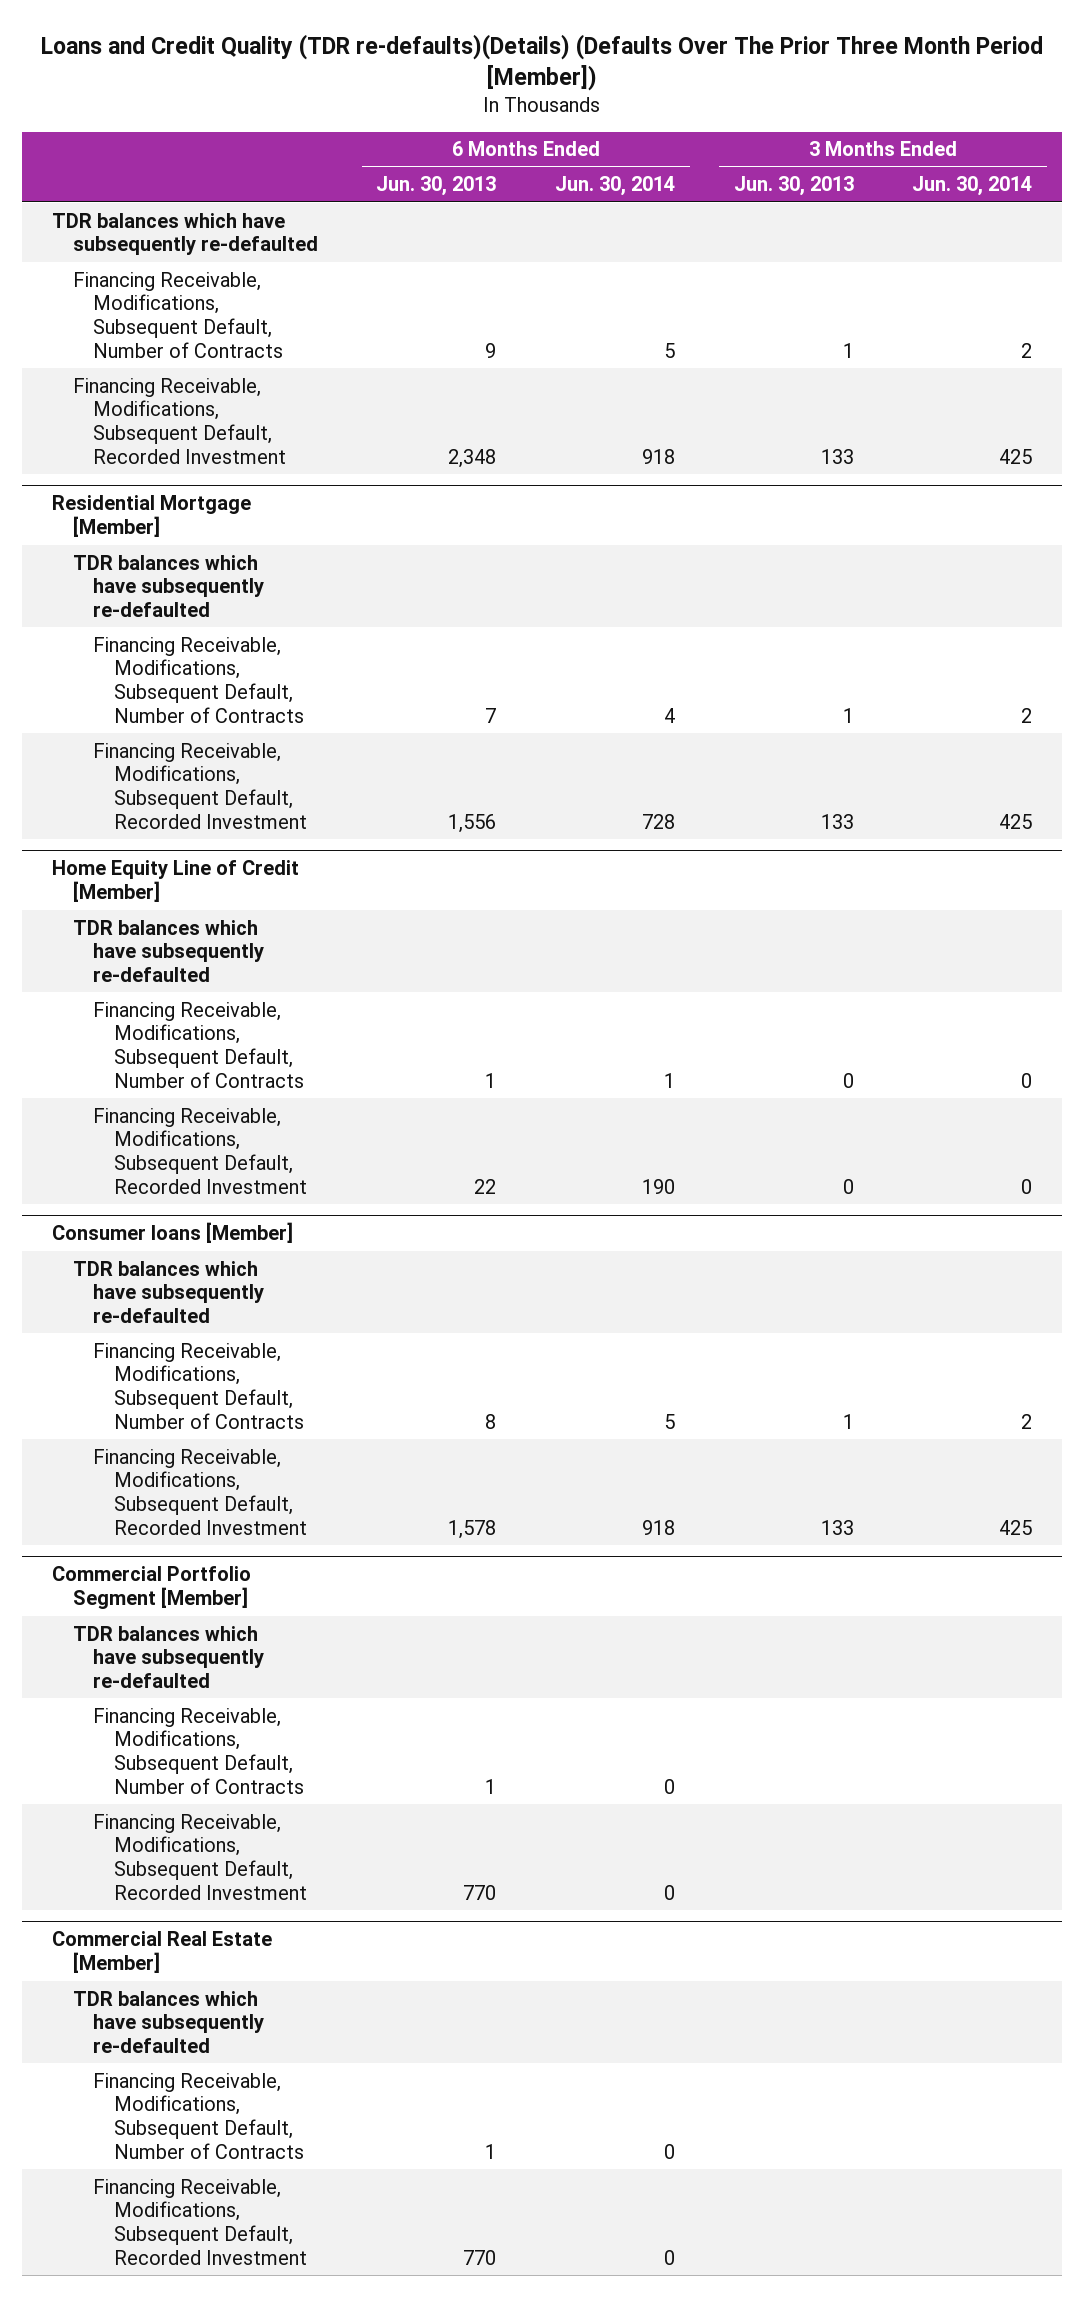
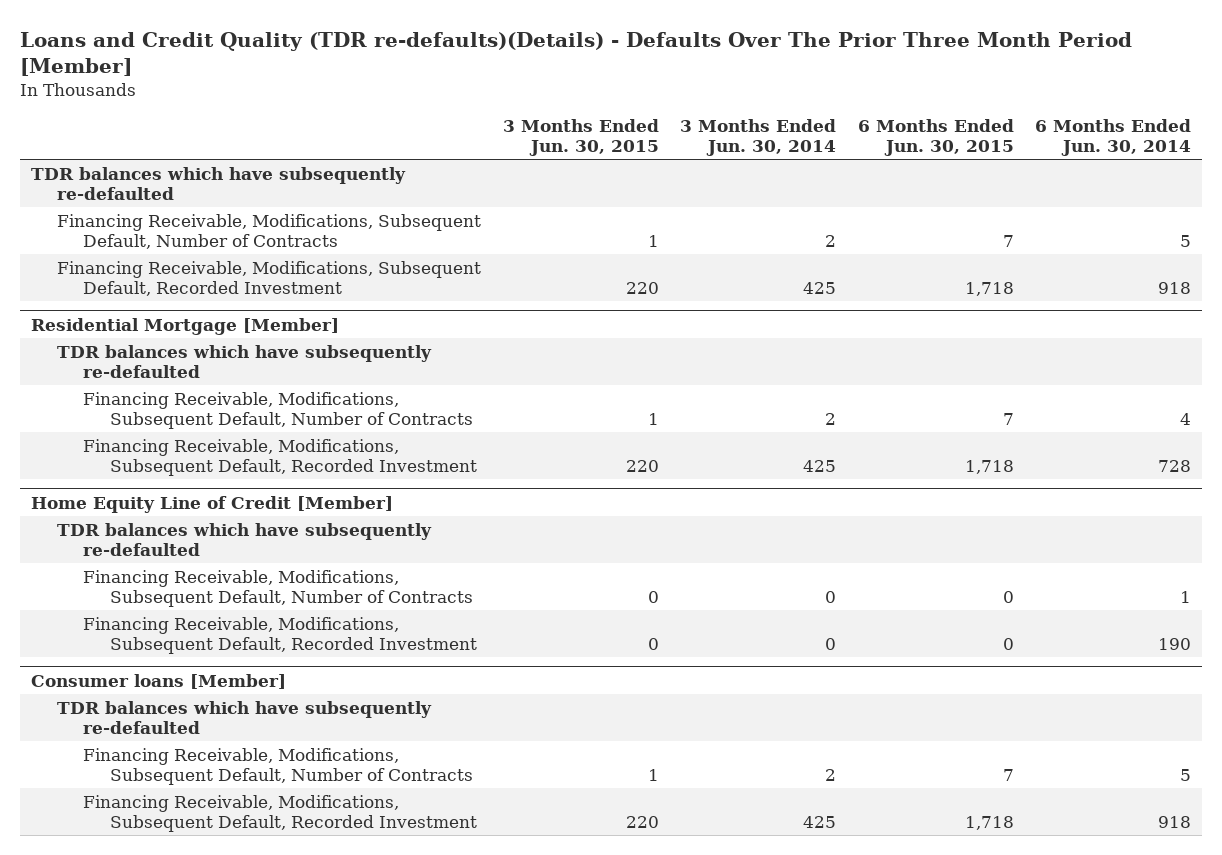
[41,33,1044,91] Loans and Credit Quality (TDR re-defaults)(Details) (Defaults Over The Prior Three Month Period [Member]) -> [20,31,1133,76] Loans and Credit Quality (TDR re-defaults)(Details) - Defaults Over The Prior Three Month Period [Member]
[376,176,497,197] Jun. 30, 2013 -> none
[733,176,854,197] Jun. 30, 2013 -> none
none -> [502,119,659,157] 3 Months Ended Jun. 30, 2015
none -> [857,119,1014,157] 6 Months Ended Jun. 30, 2015
[51,1566,251,1610] Commercial Portfolio Segment [Member] -> none
[72,1625,265,1689] TDR balances which have subsequently re-defaulted -> none
[93,1707,305,1794] Financing Receivable, Modifications, Subsequent Default, Number of Contracts -> none
[93,1813,308,1900] Financing Receivable, Modifications, Subsequent Default, Recorded Investment -> none
[51,1931,272,1974] Commercial Real Estate [Member] -> none
[72,1990,265,2054] TDR balances which have subsequently re-defaulted -> none
[93,2072,305,2159] Financing Receivable, Modifications, Subsequent Default, Number of Contracts -> none
[93,2178,308,2265] Financing Receivable, Modifications, Subsequent Default, Recorded Investment -> none

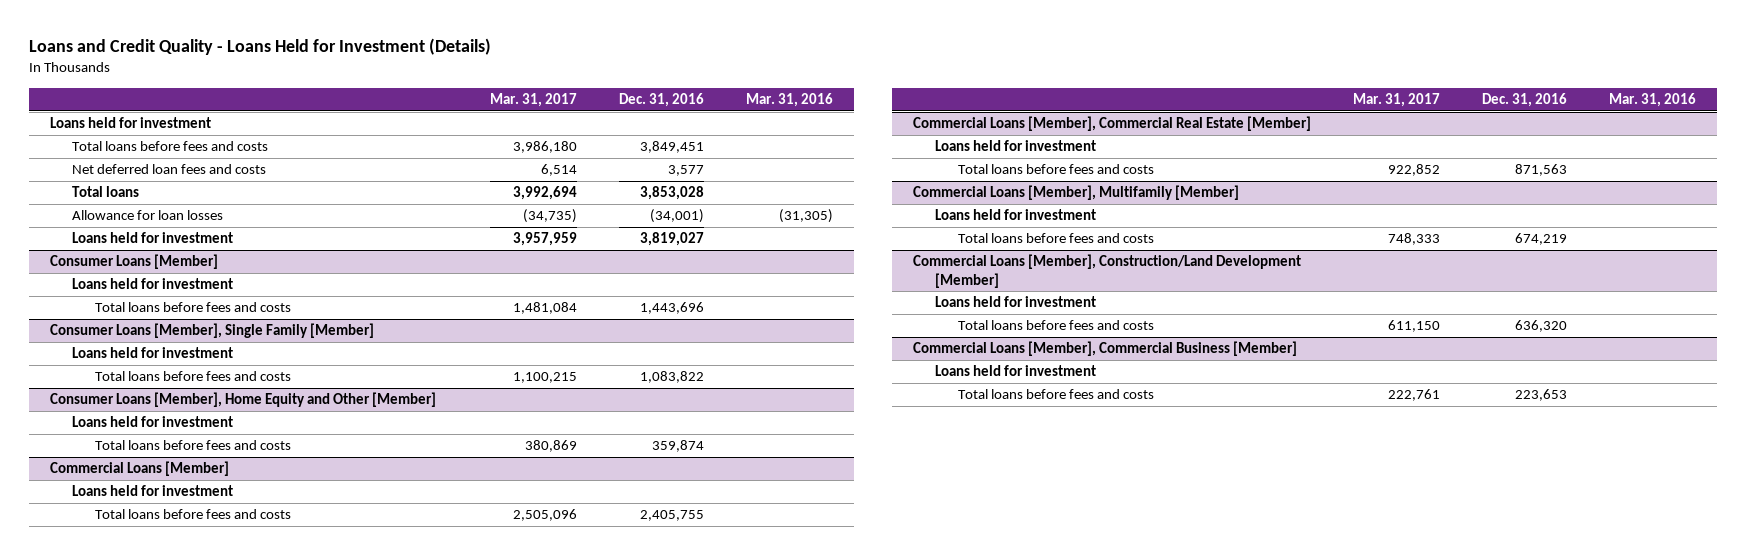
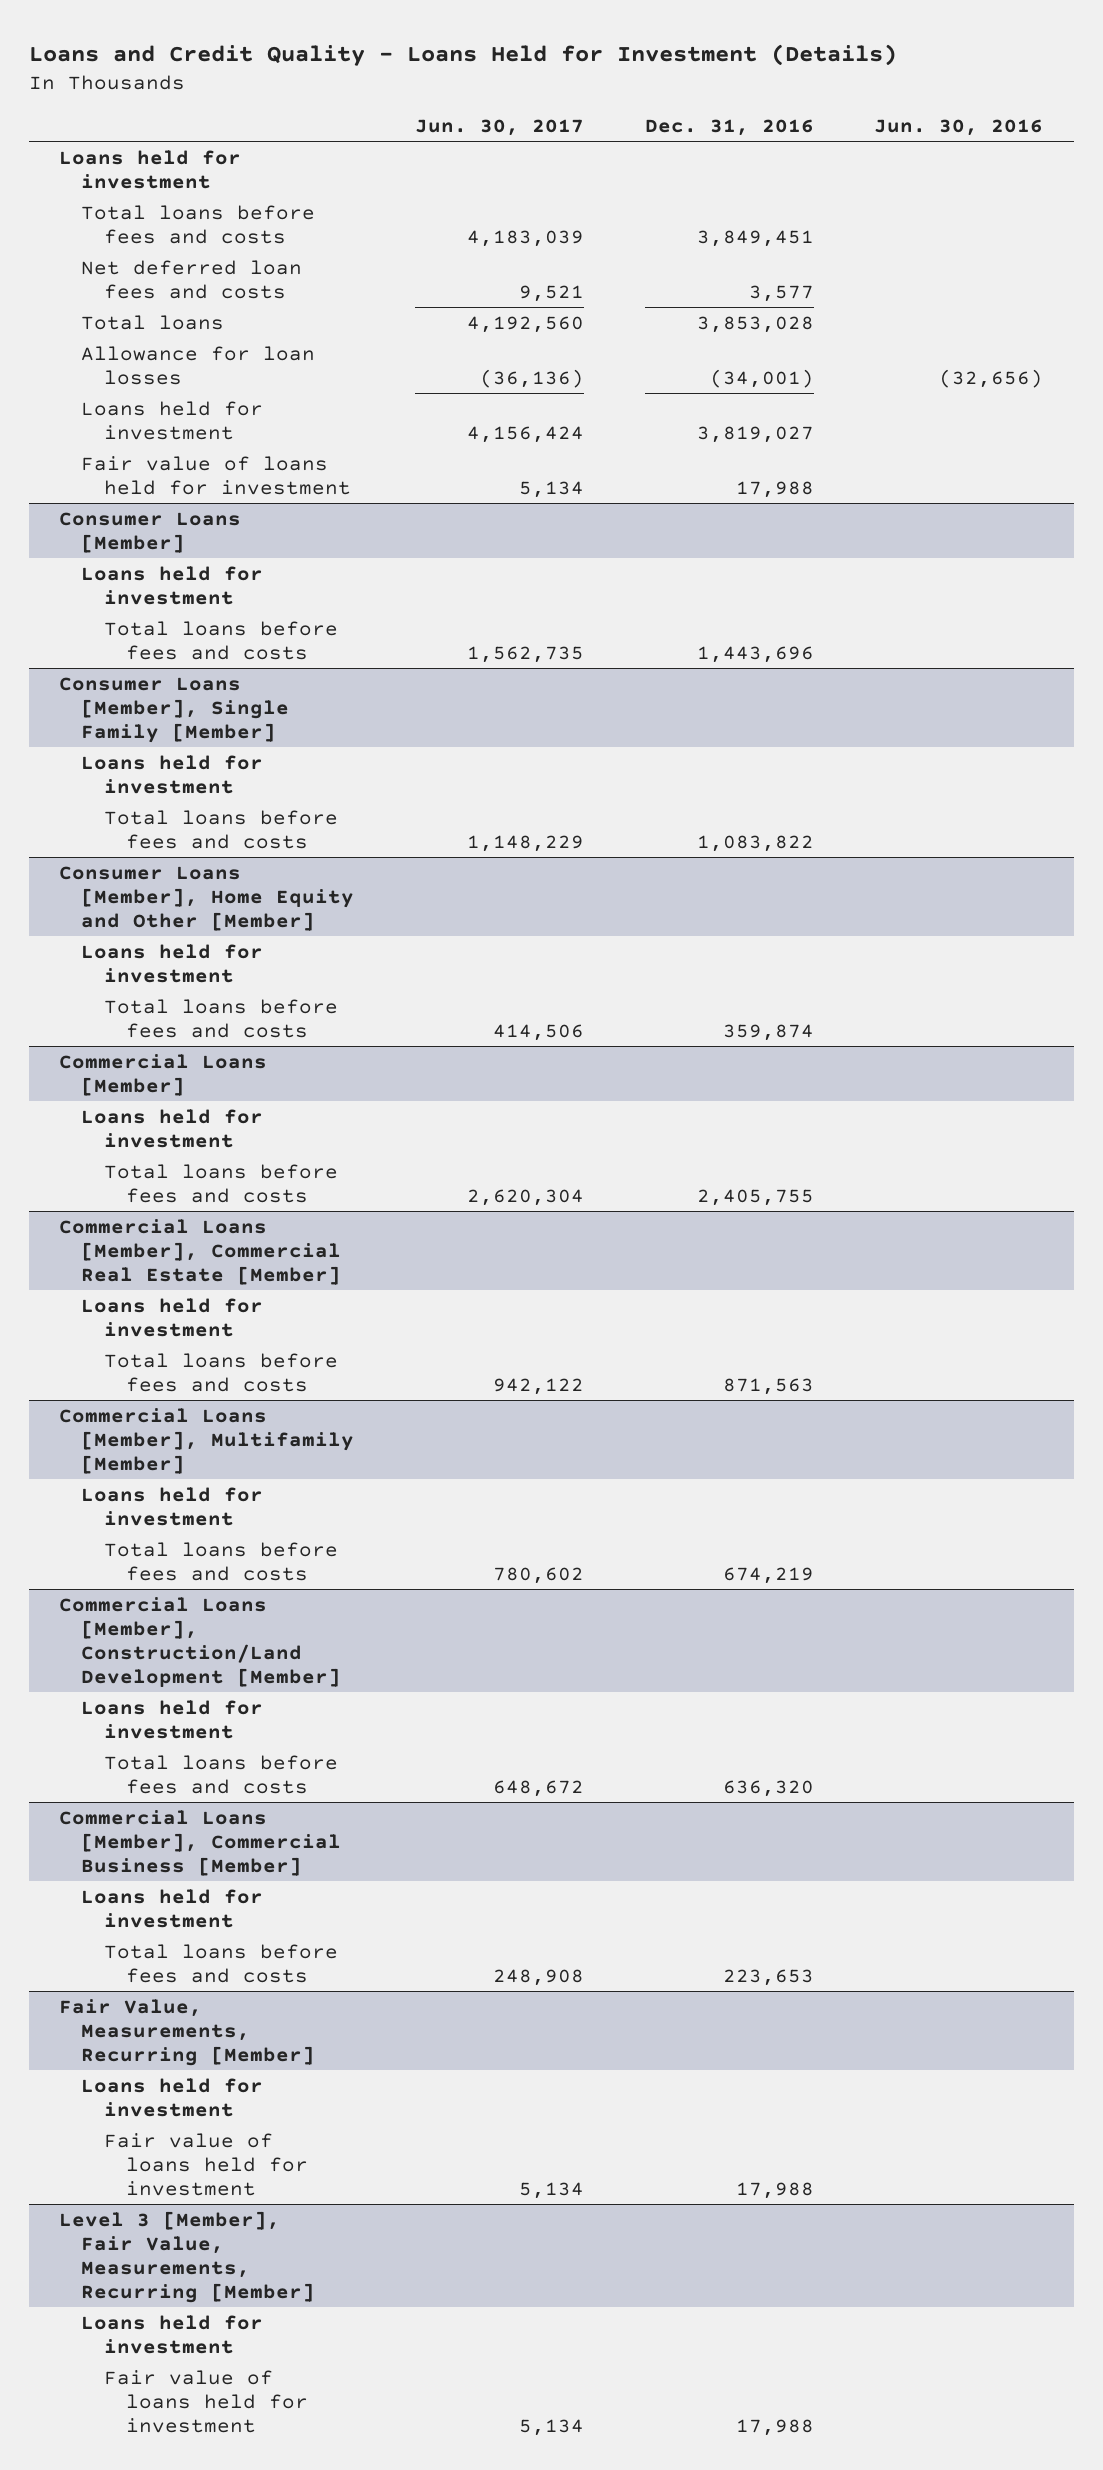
[490,92,578,107] Mar. 31, 2017 -> none
[746,92,834,107] Mar. 31, 2016 -> none
none -> [415,118,585,136] Jun. 30, 2017
none -> [874,118,1044,136] Jun. 30, 2016
none -> [81,455,351,495] Fair value of loans held for investment
none -> [59,1998,316,2066] Fair Value, Measurements, Recurring [Member]
none -> [81,2077,264,2117] Loans held for investment
none -> [103,2132,308,2196] Fair value of loans held for investment
none -> [59,2210,316,2304] Level 3 [Member], Fair Value, Measurements, Recurring [Member]
none -> [81,2314,264,2354] Loans held for investment
none -> [103,2369,308,2433] Fair value of loans held for investment

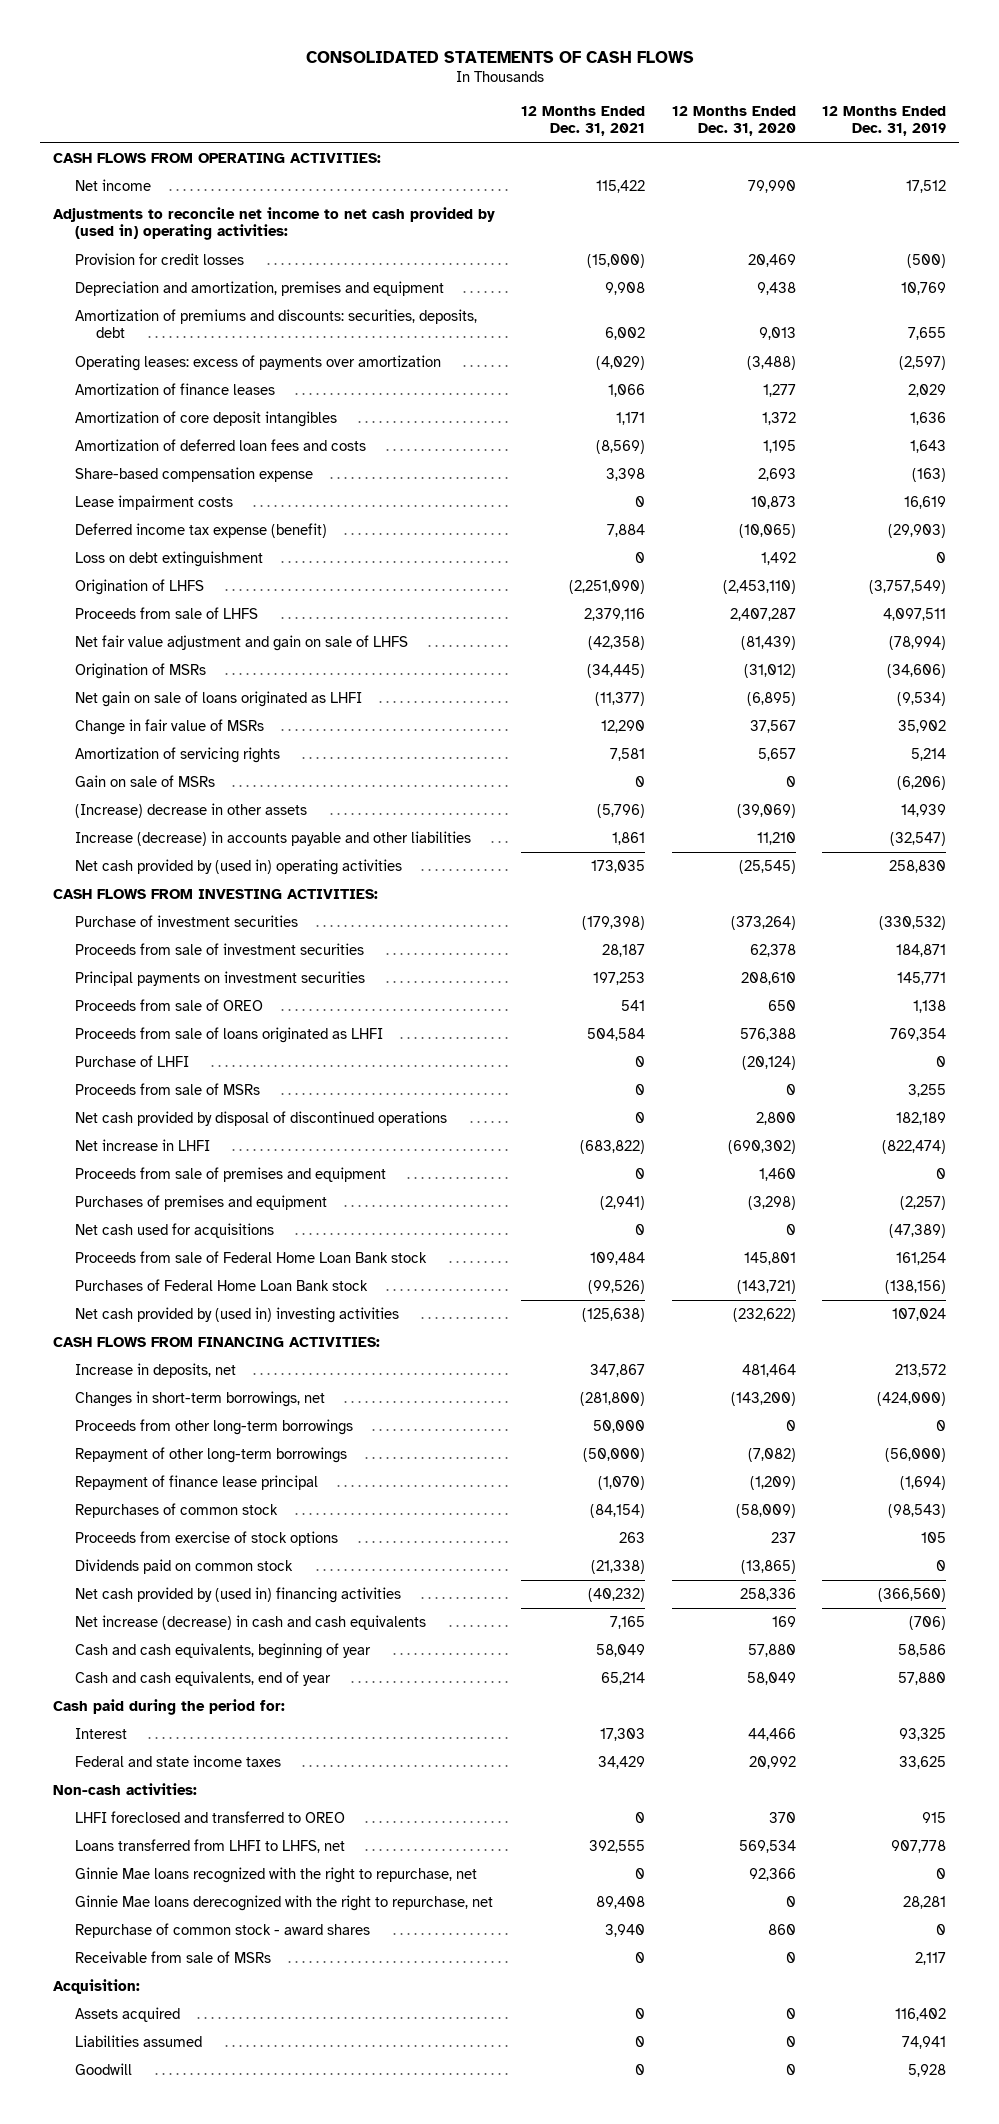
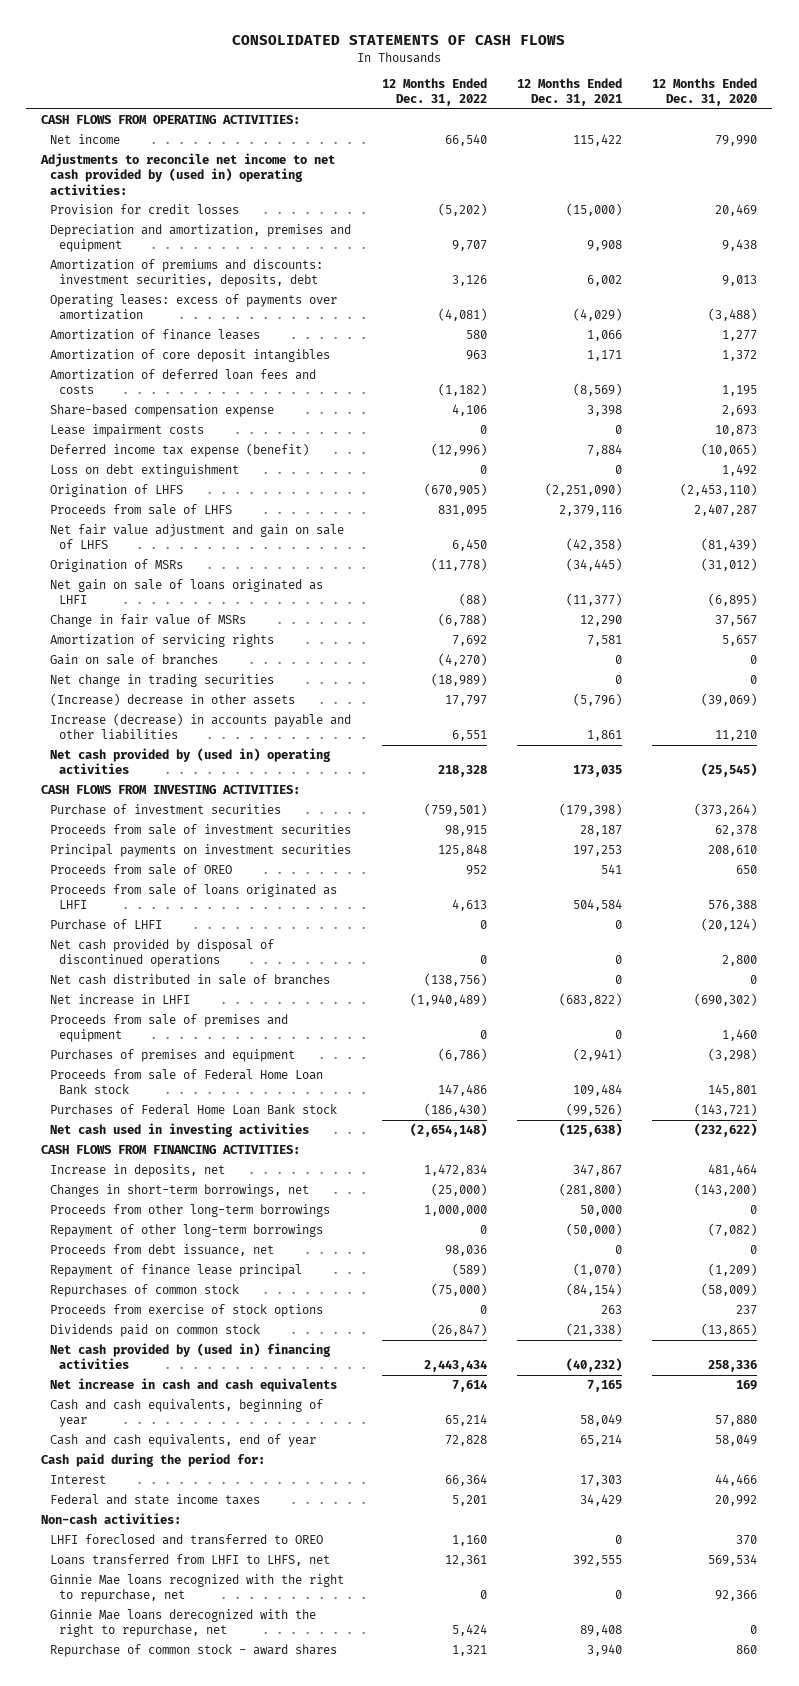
[822,106,947,137] 12 Months Ended Dec. 31, 2019 -> none
none -> [381,77,487,107] 12 Months Ended Dec. 31, 2022
[74,309,477,339] Amortization of premiums and discounts: securities, deposits, debt -> [50,259,324,288] Amortization of premiums and discounts: investment securities, deposits, debt
[74,775,215,788] Gain on sale of MSRs -> [50,654,219,666] Gain on sale of branches
none -> [50,674,275,688] Net change in trading securities
[74,1083,260,1096] Proceeds from sale of MSRs -> none
none -> [50,974,331,986] Net cash distributed in sale of branches
[74,1223,274,1239] Net cash used for acquisitions -> none
[74,1307,399,1324] Net cash provided by (used in) investing activities -> [50,1123,310,1138] Net cash used in investing activities
none -> [50,1244,275,1257] Proceeds from debt issuance, net
[74,1615,426,1631] Net increase (decrease) in cash and cash equivalents -> [50,1378,338,1393] Net increase in cash and cash equivalents
[74,1951,271,1964] Receivable from sale of MSRs -> none
[53,1979,141,1995] Acquisition: -> none
[74,2007,180,2023] Assets acquired -> none
[74,2035,202,2048] Liabilities assumed -> none
[74,2063,132,2076] Goodwill -> none

